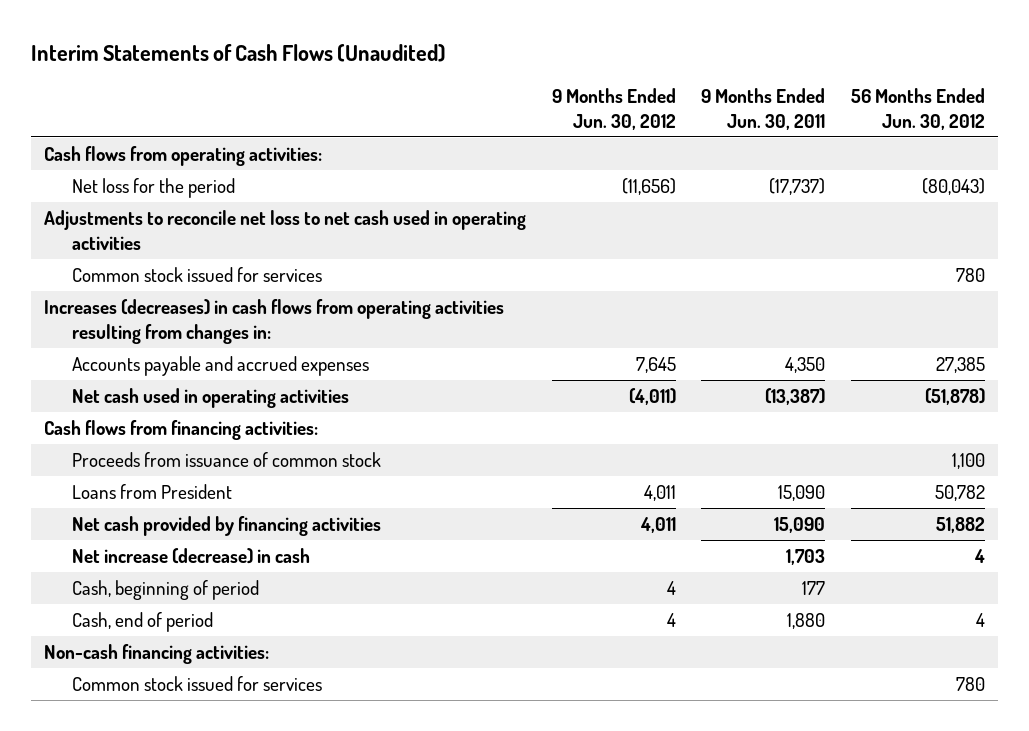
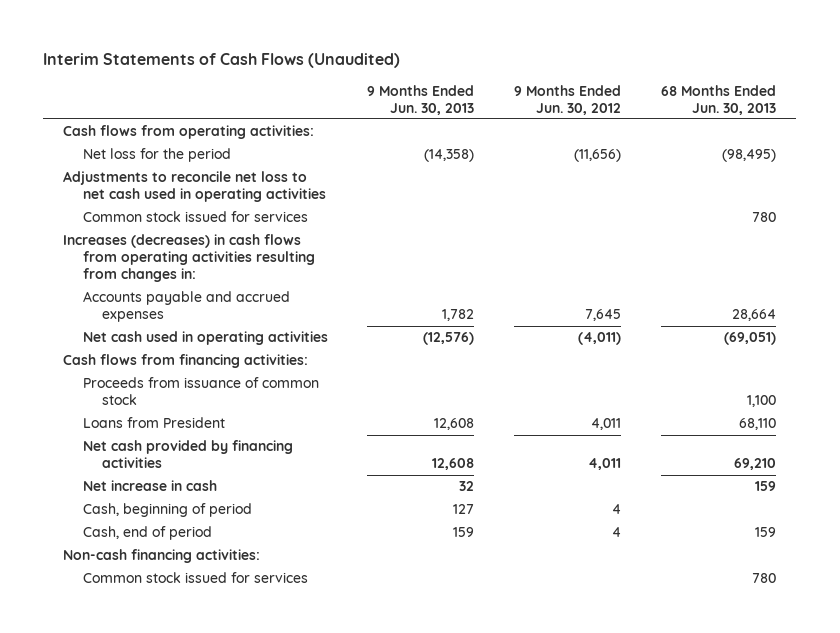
[701,88,826,130] 9 Months Ended Jun. 30, 2011 -> none
[851,88,986,130] 56 Months Ended Jun. 30, 2012 -> none
none -> [367,84,475,115] 9 Months Ended Jun. 30, 2013
none -> [661,84,777,115] 68 Months Ended Jun. 30, 2013
[71,548,310,565] Net increase (decrease) in cash -> [82,480,217,492] Net increase in cash

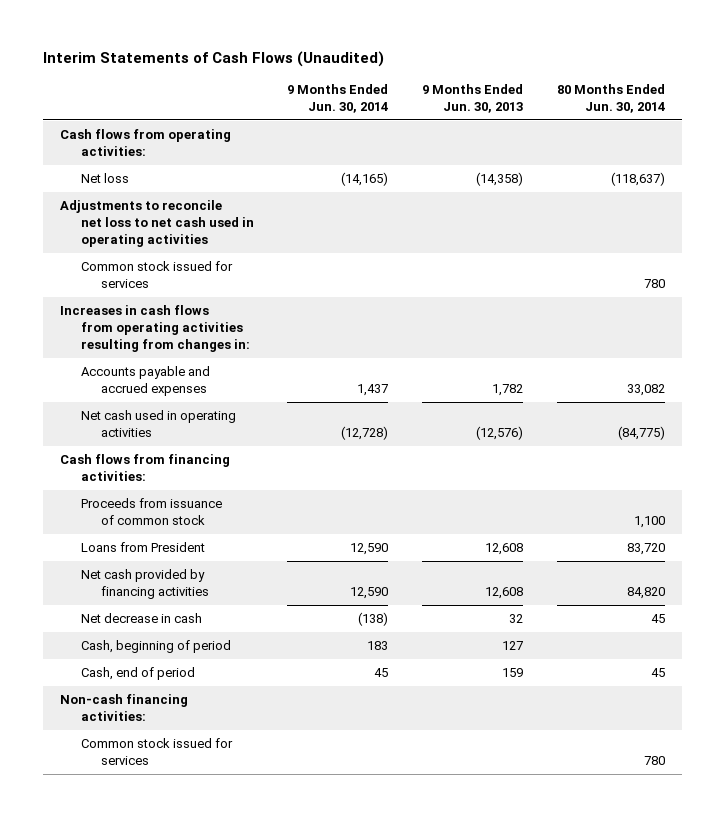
[514,84,622,115] 9 Months Ended Jun. 30, 2012 -> none
[661,84,777,115] 68 Months Ended Jun. 30, 2013 -> none
none -> [287,84,389,114] 9 Months Ended Jun. 30, 2014
none -> [557,84,666,114] 80 Months Ended Jun. 30, 2014
[82,148,231,163] Net loss for the period -> [80,172,129,183] Net loss
[63,234,315,283] Increases (decreases) in cash flows from operating activities resulting from changes in: -> [59,304,250,353] Increases in cash flows from operating activities resulting from changes in:
[82,480,217,492] Net increase in cash -> [80,612,202,623] Net decrease in cash

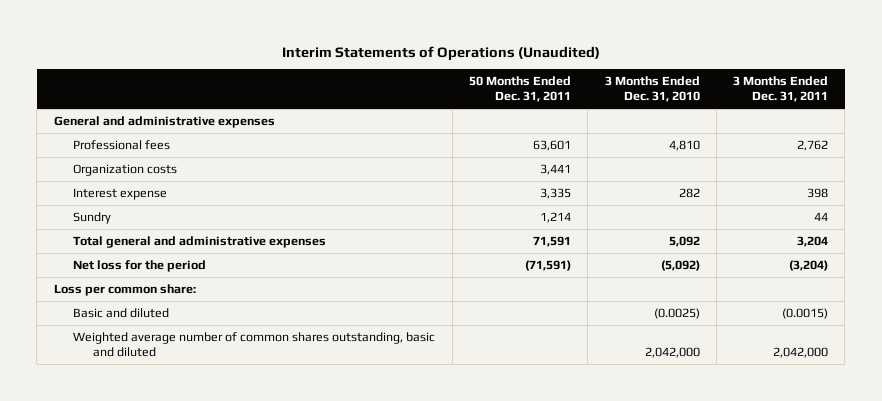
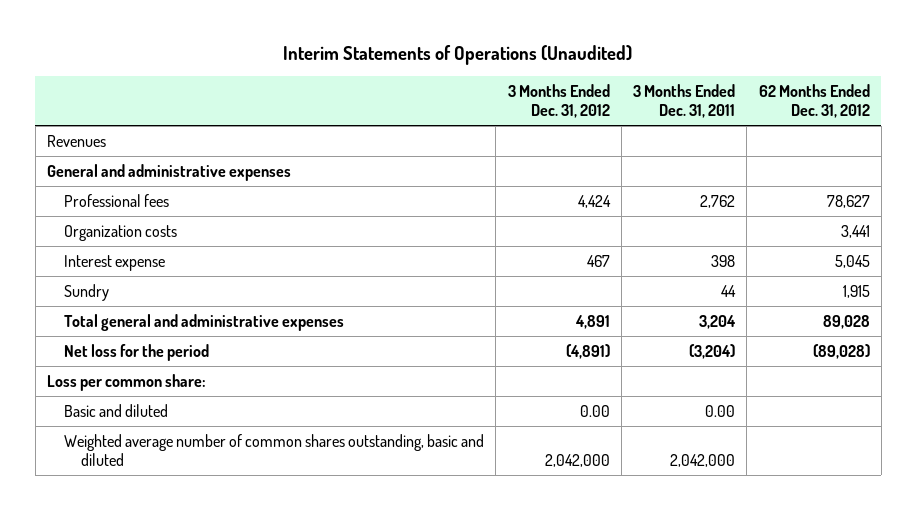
[469,76,572,103] 50 Months Ended Dec. 31, 2011 -> none
[604,76,700,103] 3 Months Ended Dec. 31, 2010 -> none
none -> [507,83,610,119] 3 Months Ended Dec. 31, 2012
none -> [758,83,870,119] 62 Months Ended Dec. 31, 2012
none -> [47,134,107,147] Revenues
[782,308,829,320] (0.0015) -> [705,404,736,417] 0.00

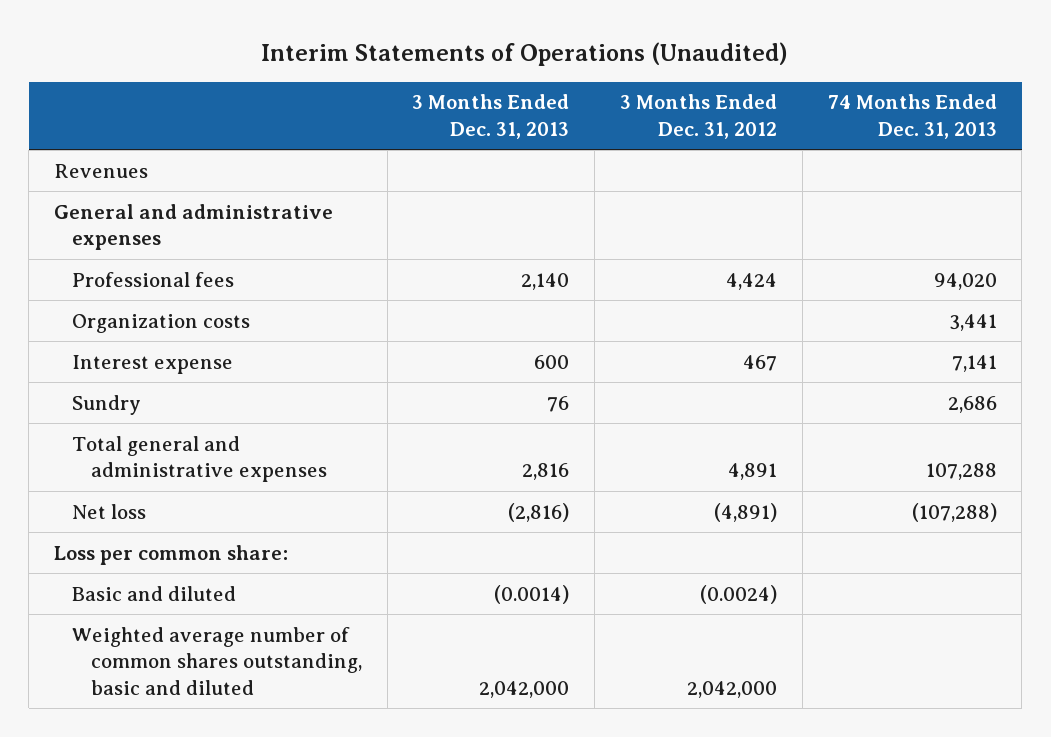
[633,83,736,119] 3 Months Ended Dec. 31, 2011 -> none
[758,83,870,119] 62 Months Ended Dec. 31, 2012 -> none
none -> [412,94,570,139] 3 Months Ended Dec. 31, 2013
none -> [827,94,997,139] 74 Months Ended Dec. 31, 2013
[64,343,210,361] Net loss for the period -> [72,503,147,519] Net loss
[579,404,610,417] 0.00 -> [699,584,777,604] (0.0024)

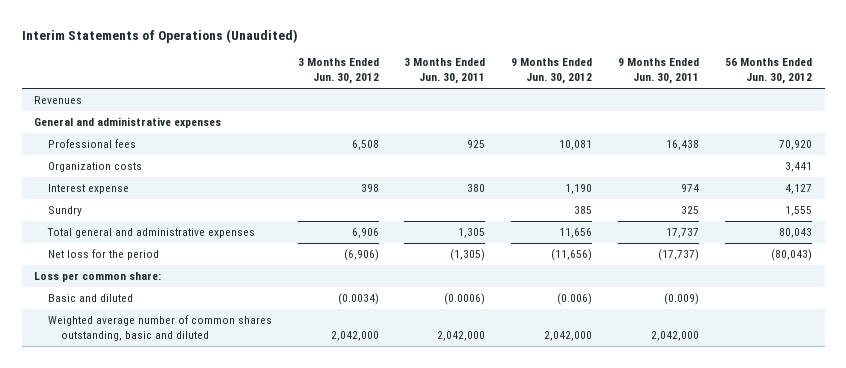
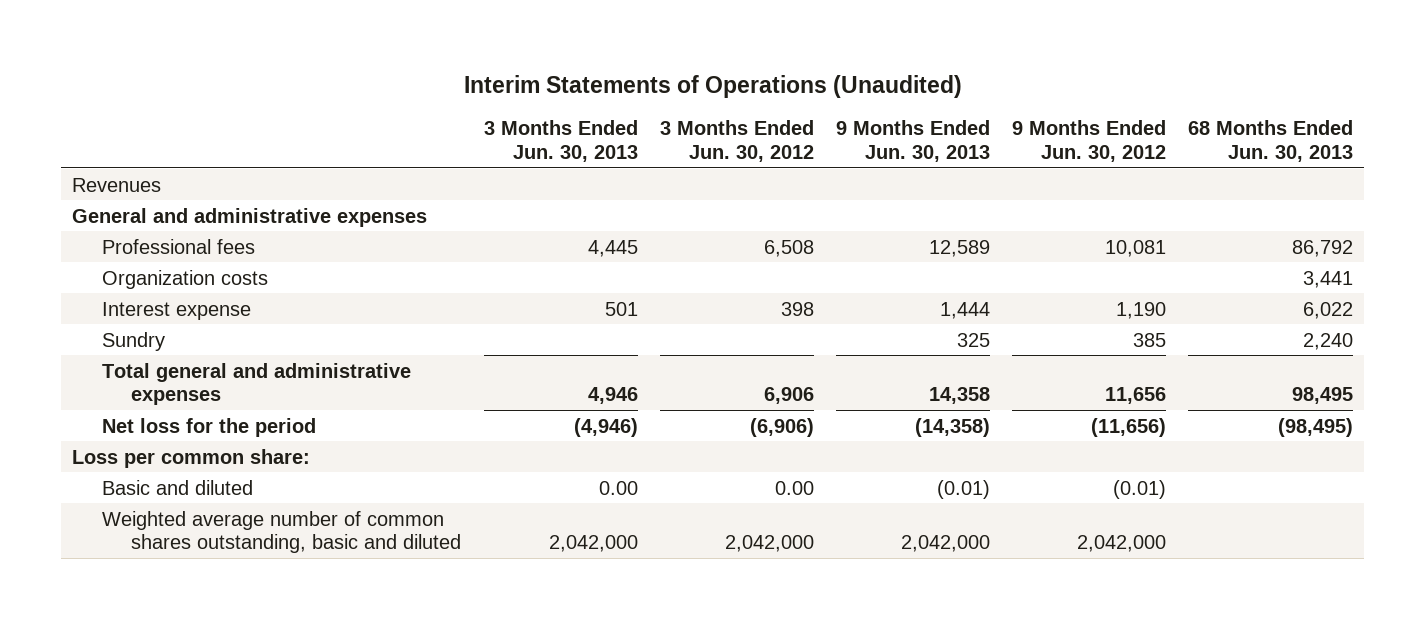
[404,58,486,85] 3 Months Ended Jun. 30, 2011 -> none
[618,58,700,85] 9 Months Ended Jun. 30, 2011 -> none
[724,58,812,85] 56 Months Ended Jun. 30, 2012 -> none
none -> [483,120,638,163] 3 Months Ended Jun. 30, 2013
none -> [835,120,990,163] 9 Months Ended Jun. 30, 2013
none -> [1187,120,1353,163] 68 Months Ended Jun. 30, 2013
[337,293,379,306] (0.0034) -> [774,480,814,495] 0.00
[557,293,593,306] (0.006) -> [1112,479,1166,499] (0.01)

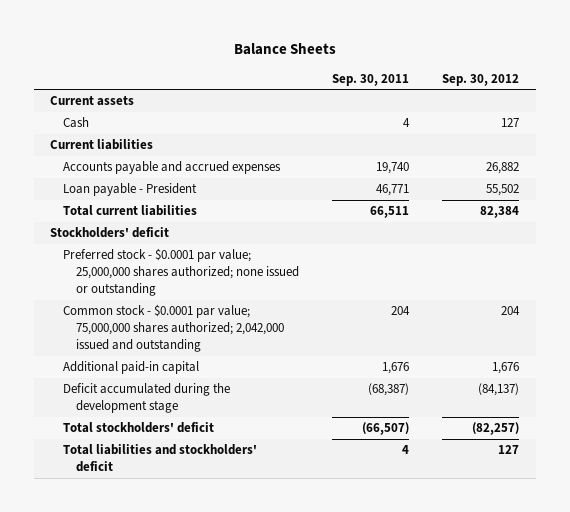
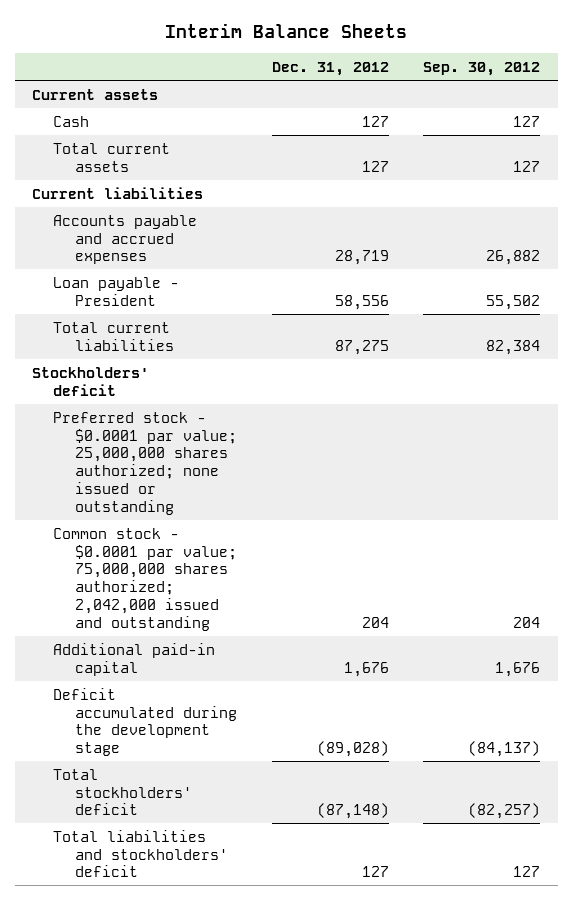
[233,43,336,56] Balance Sheets -> [165,23,408,39] Interim Balance Sheets
[331,73,409,86] Sep. 30, 2011 -> none
none -> [271,61,389,76] Dec. 31, 2012
none -> [53,142,171,172] Total current assets

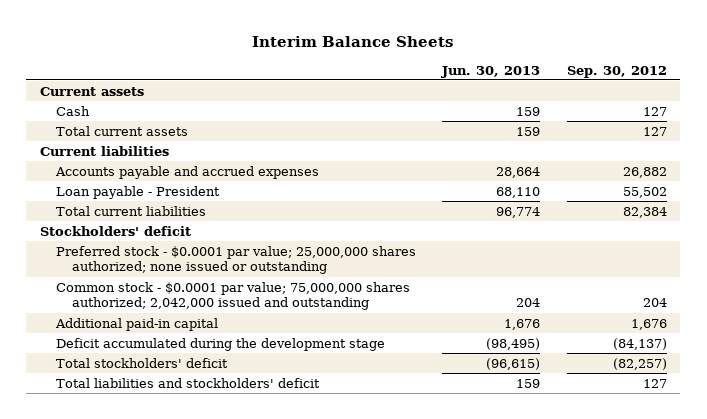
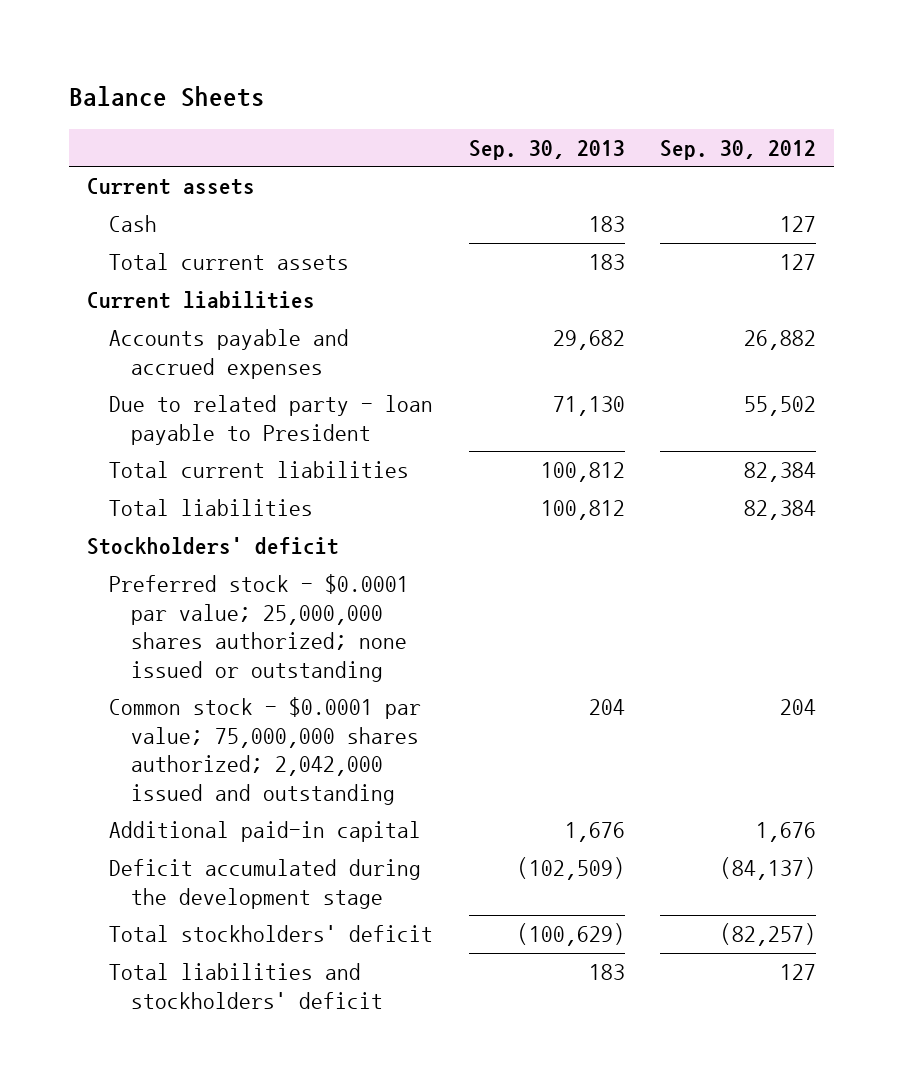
[252,35,454,47] Interim Balance Sheets -> [69,86,266,108] Balance Sheets
[441,65,541,78] Jun. 30, 2013 -> none
none -> [468,139,625,160] Sep. 30, 2013
[55,185,220,199] Loan payable - President -> [109,395,434,445] Due to related party - loan payable to President
none -> [109,499,314,517] Total liabilities

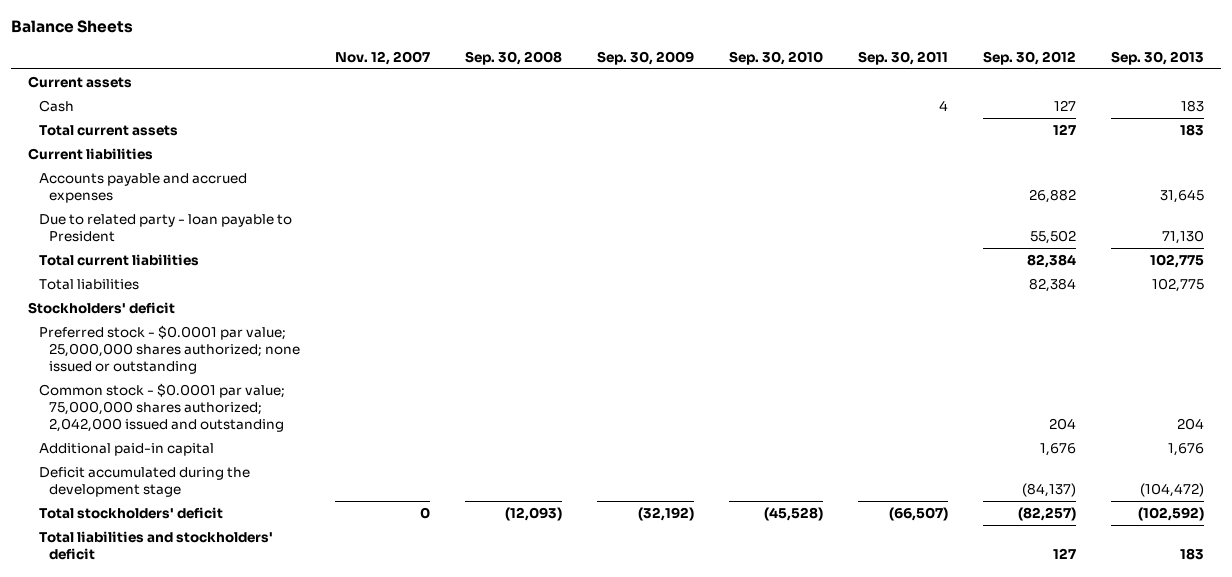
none -> [335,50,431,65] Nov. 12, 2007
none -> [464,50,562,65] Sep. 30, 2008
none -> [596,50,694,65] Sep. 30, 2009
none -> [728,50,823,65] Sep. 30, 2010
none -> [857,50,948,65] Sep. 30, 2011
[552,330,625,351] 29,682 -> [1159,188,1204,203] 31,645
[540,462,625,483] 100,812 -> [1149,253,1204,268] 102,775
[540,500,625,521] 100,812 -> [1151,277,1204,292] 102,775
[516,857,625,881] (102,509) -> [1139,482,1204,497] (104,472)
[516,923,625,947] (100,629) -> [1137,506,1204,521] (102,592)

